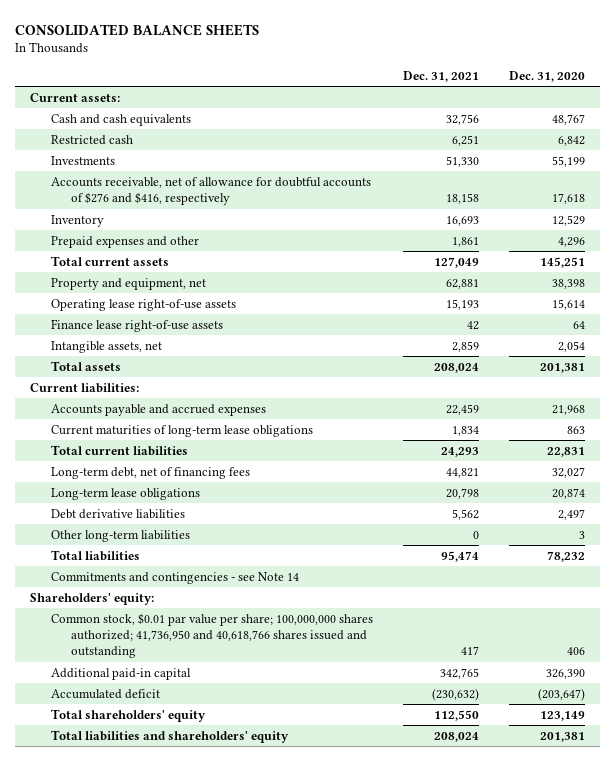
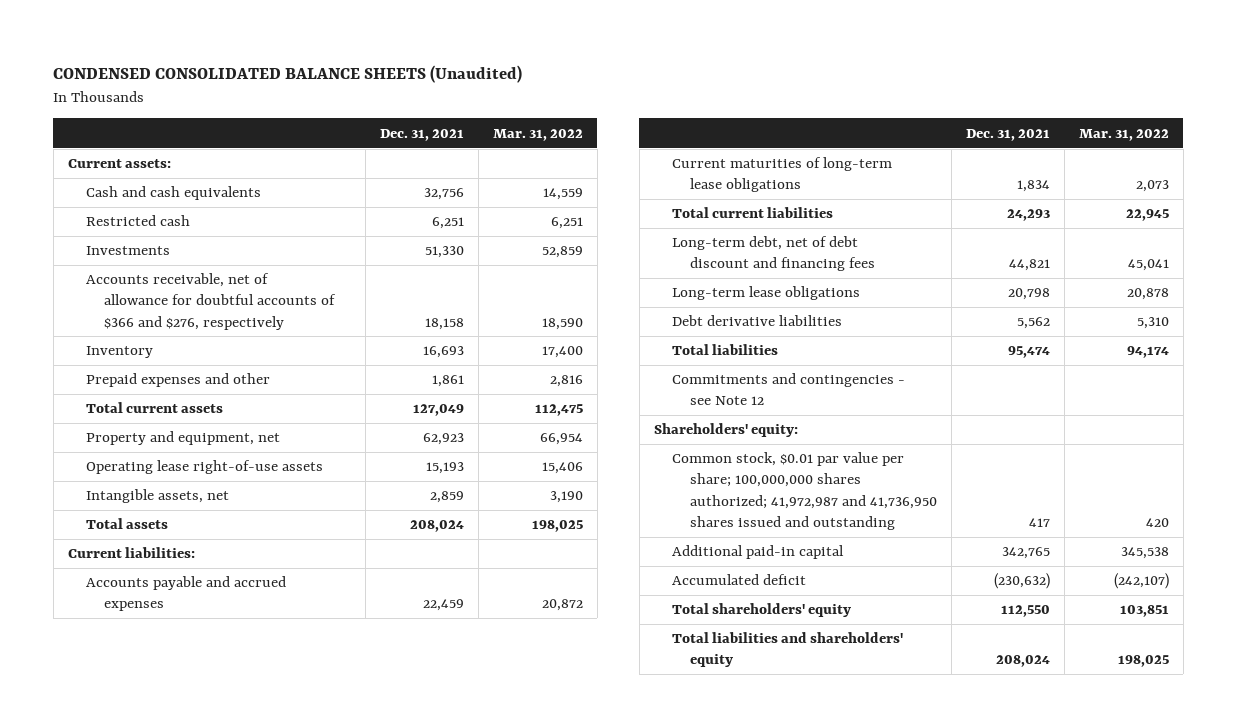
[15,23,260,36] CONSOLIDATED BALANCE SHEETS -> [53,65,523,84] CONDENSED CONSOLIDATED BALANCE SHEETS (Unaudited)
[509,70,586,82] Dec. 31, 2020 -> none
none -> [493,128,584,141] Mar. 31, 2022
[50,176,371,206] Accounts receivable, net of allowance for doubtful accounts of $276 and $416, respectively -> [85,273,337,330] Accounts receivable, net of allowance for doubtful accounts of $366 and $276, respectively
[445,278,479,289] 62,881 -> [423,433,465,446] 62,923
[50,318,223,332] Finance lease right-of-use assets -> none
[50,466,250,479] Long-term debt, net of financing fees -> [672,236,876,272] Long-term debt, net of debt discount and financing fees
[50,529,190,542] Other long-term liabilities -> none
[50,571,299,584] Commitments and contingencies - see Note 14 -> [672,373,906,406] Commitments and contingencies - see Note 12
[50,612,373,659] Common stock, $0.01 par value per share; 100,000,000 shares authorized; 41,736,950 and 40,618,766 shares issued and outstanding -> [672,452,938,530] Common stock, $0.01 par value per share; 100,000,000 shares authorized; 41,972,987 and 41,736,950 shares issued and outstanding

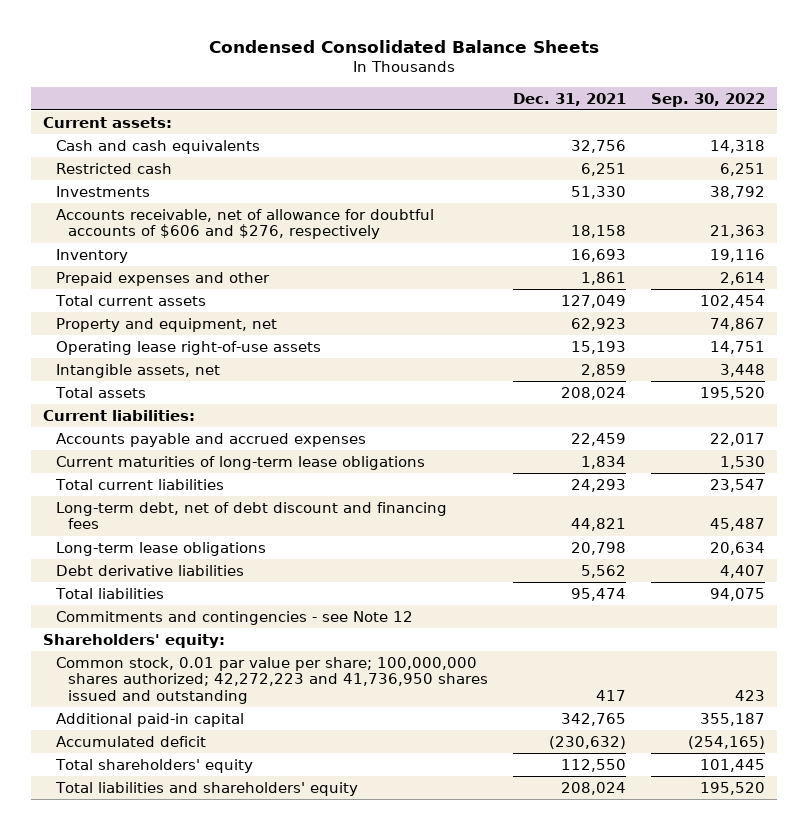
[53,65,523,84] CONDENSED CONSOLIDATED BALANCE SHEETS (Unaudited) -> [209,40,600,54] Condensed Consolidated Balance Sheets
[493,128,584,141] Mar. 31, 2022 -> none
none -> [650,92,765,107] Sep. 30, 2022
[85,273,337,330] Accounts receivable, net of allowance for doubtful accounts of $366 and $276, respectively -> [55,208,434,240] Accounts receivable, net of allowance for doubtful accounts of $606 and $276, respectively
[672,452,938,530] Common stock, $0.01 par value per share; 100,000,000 shares authorized; 41,972,987 and 41,736,950 shares issued and outstanding -> [55,656,489,704] Common stock, 0.01 par value per share; 100,000,000 shares authorized; 42,272,223 and 41,736,950 shares issued and outstanding

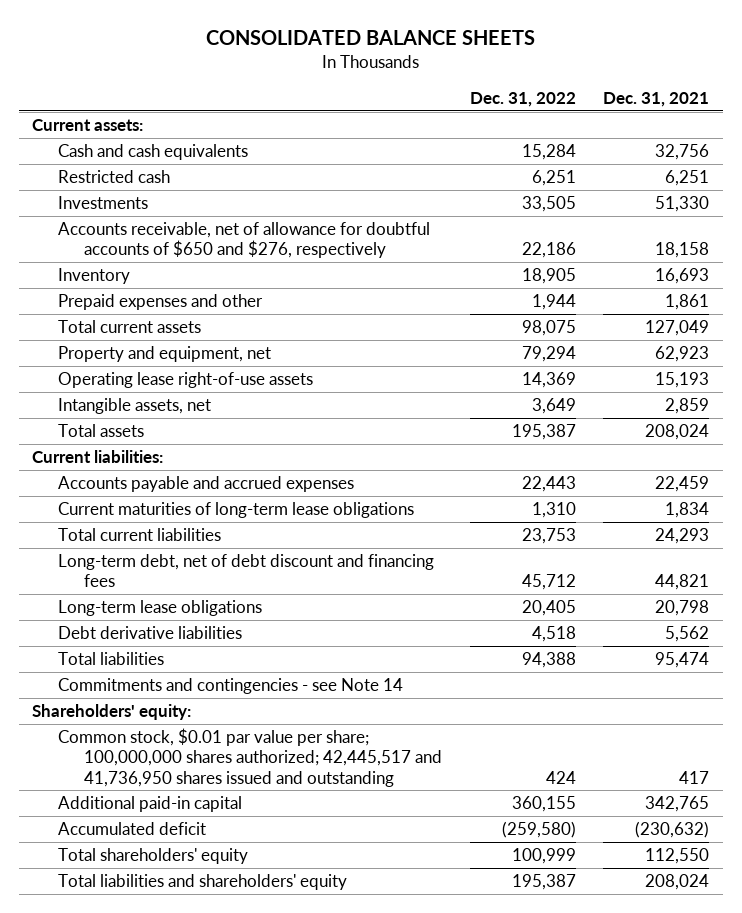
[209,40,600,54] Condensed Consolidated Balance Sheets -> [205,29,535,45] CONSOLIDATED BALANCE SHEETS
[650,92,765,107] Sep. 30, 2022 -> none
none -> [469,91,576,107] Dec. 31, 2022
[55,208,434,240] Accounts receivable, net of allowance for doubtful accounts of $606 and $276, respectively -> [58,222,431,259] Accounts receivable, net of allowance for doubtful accounts of $650 and $276, respectively
[55,610,413,625] Commitments and contingencies - see Note 12 -> [58,678,404,695] Commitments and contingencies - see Note 14
[55,656,489,704] Common stock, 0.01 par value per share; 100,000,000 shares authorized; 42,272,223 and 41,736,950 shares issued and outstanding -> [58,728,443,787] Common stock, $0.01 par value per share; 100,000,000 shares authorized; 42,445,517 and 41,736,950 shares issued and outstanding

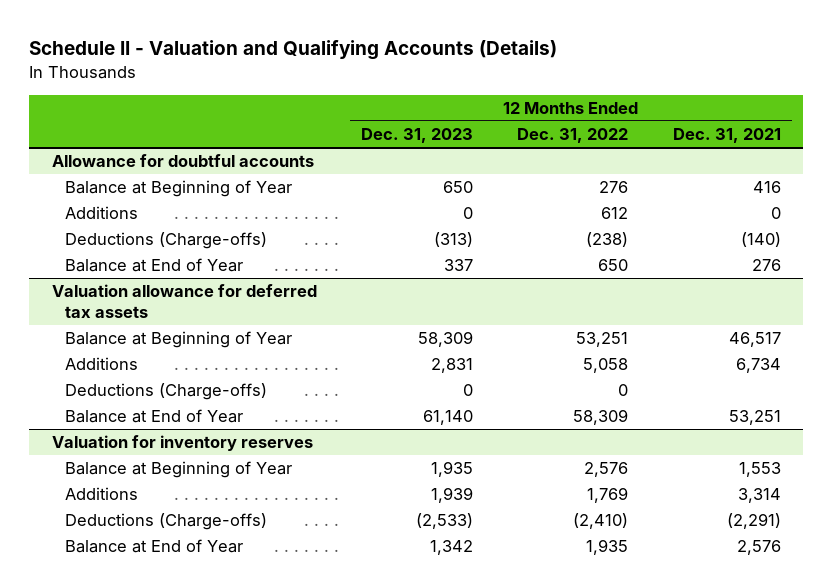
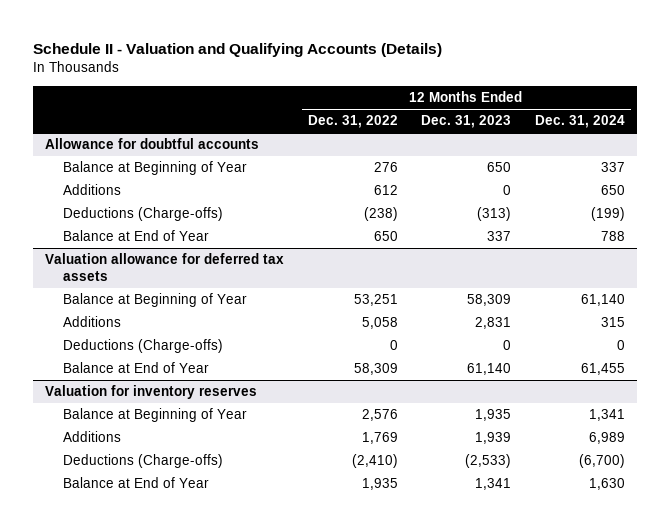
[672,128,781,144] Dec. 31, 2021 -> none
none -> [534,115,625,129] Dec. 31, 2024
[429,540,473,556] 1,342 -> [475,478,512,491] 1,341

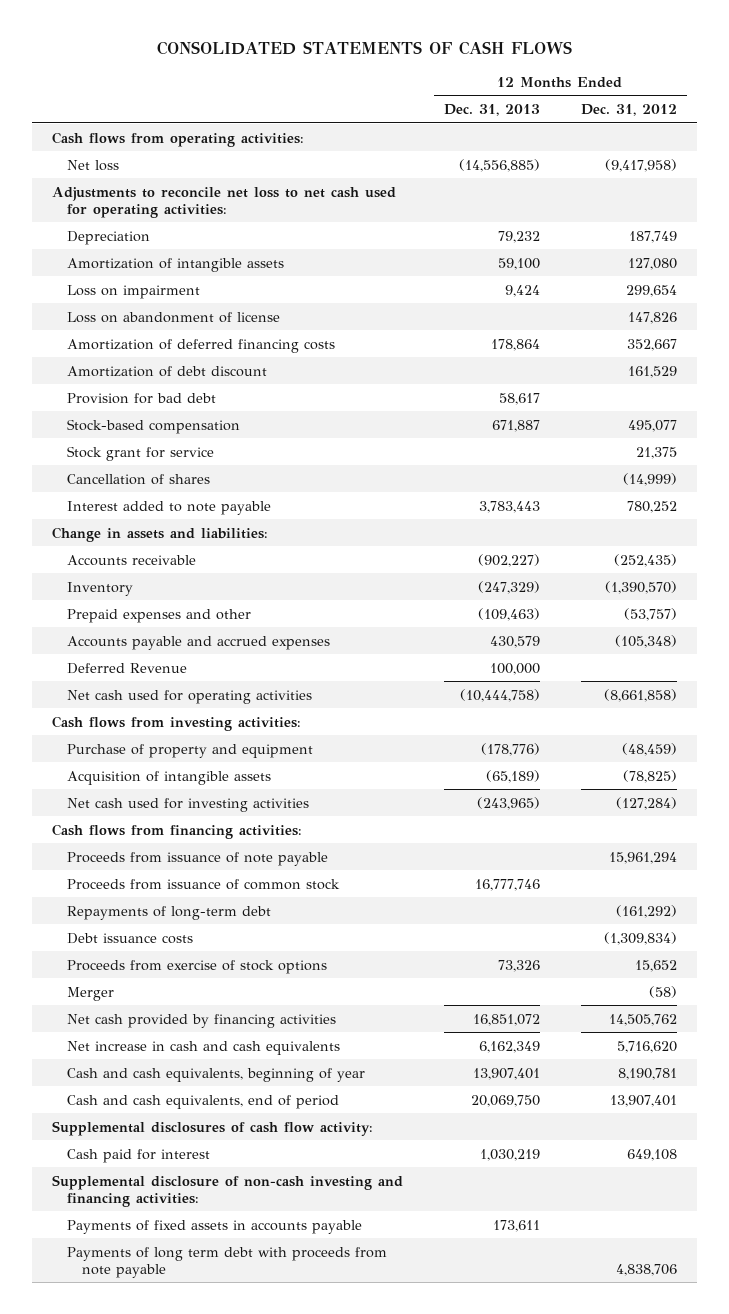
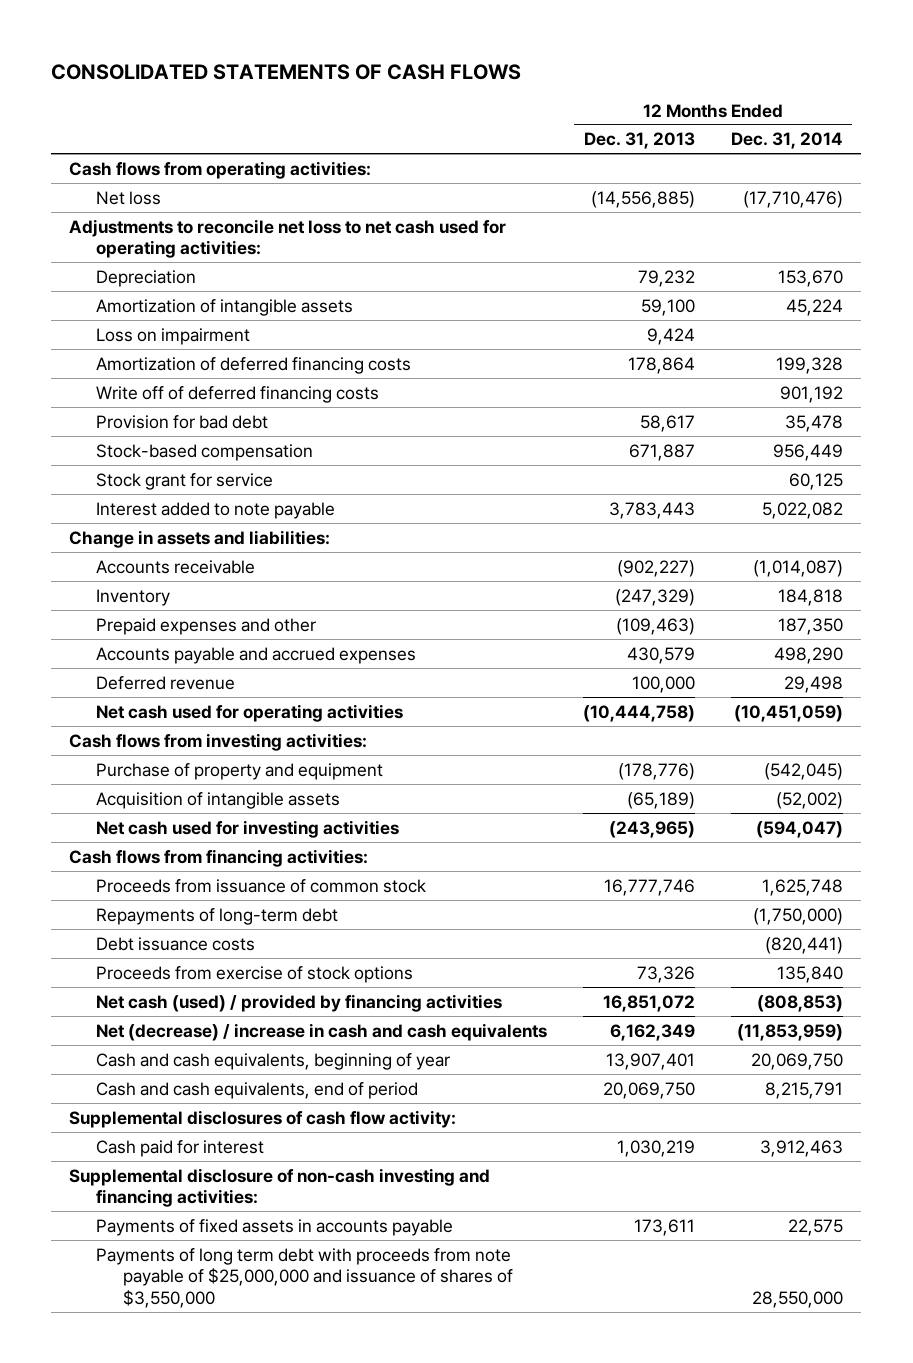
[580,104,677,117] Dec. 31, 2012 -> none
none -> [731,132,844,150] Dec. 31, 2014
[67,311,281,323] Loss on abandonment of license -> none
[67,365,268,377] Amortization of debt discount -> none
none -> [96,385,380,403] Write off of deferred financing costs
[67,473,211,485] Cancellation of shares -> none
[67,662,188,674] Deferred Revenue -> [96,675,236,690] Deferred revenue
[67,851,329,866] Proceeds from issuance of note payable -> none
[67,986,115,1001] Merger -> none
[67,1013,337,1028] Net cash provided by financing activities -> [96,993,503,1012] Net cash (used) / provided by financing activities
[67,1040,341,1055] Net increase in cash and cash equivalents -> [96,1022,548,1041] Net (decrease) / increase in cash and cash equivalents
[67,1246,388,1278] Payments of long term debt with proceeds from note payable -> [96,1247,514,1309] Payments of long term debt with proceeds from note payable of $25,000,000 and issuance of shares of $3,550,000

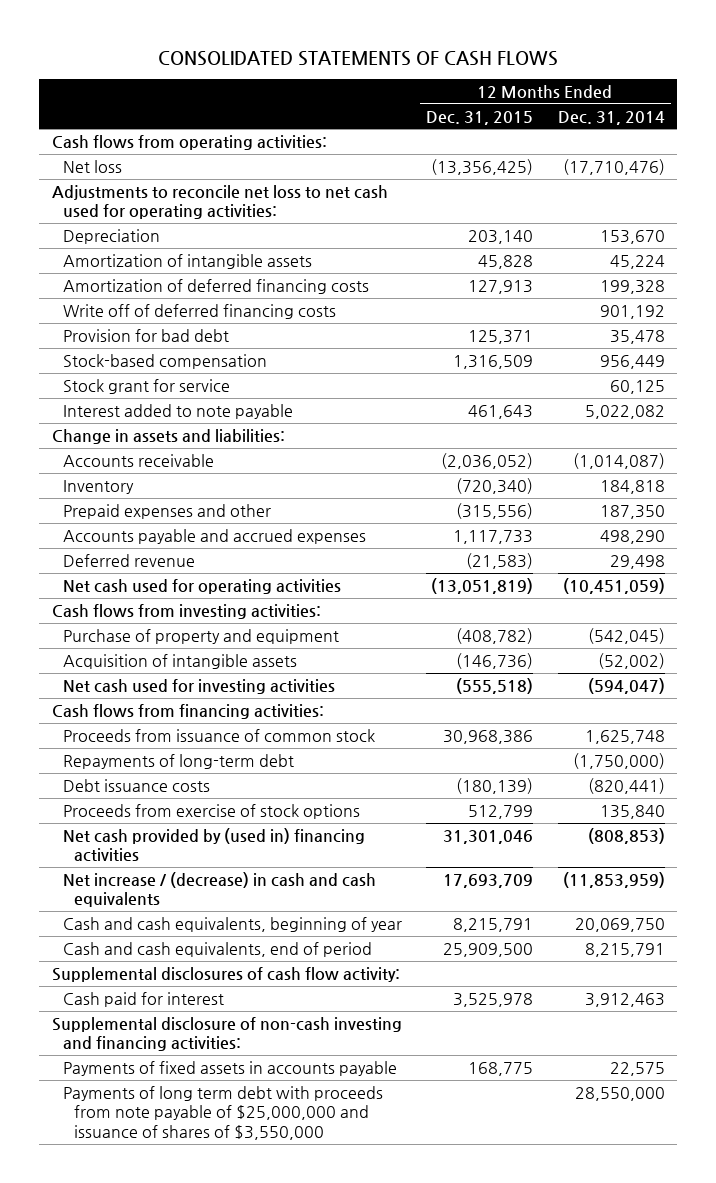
[584,132,696,150] Dec. 31, 2013 -> none
none -> [426,110,534,125] Dec. 31, 2015
[96,327,251,345] Loss on impairment -> none
[96,993,503,1012] Net cash (used) / provided by financing activities -> [62,827,365,863] Net cash provided by (used in) financing activities
[96,1022,548,1041] Net (decrease) / increase in cash and cash equivalents -> [62,871,376,908] Net increase / (decrease) in cash and cash equivalents

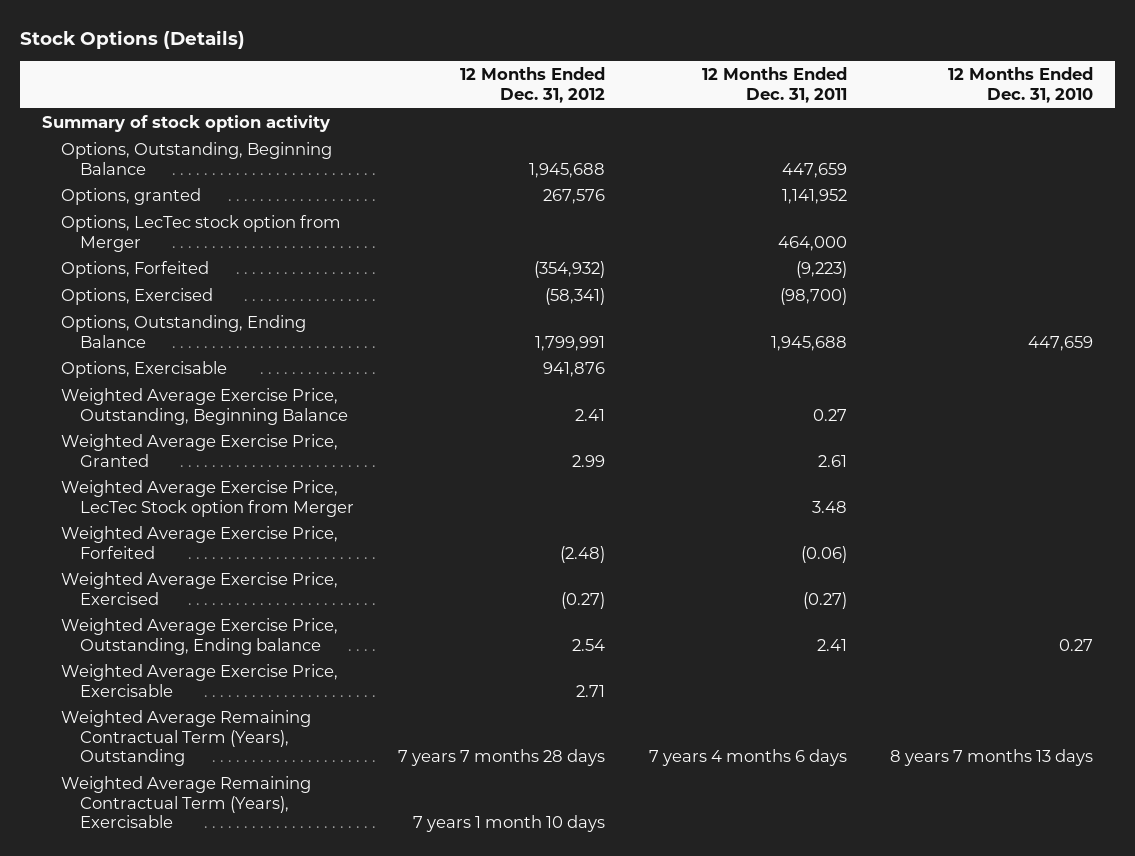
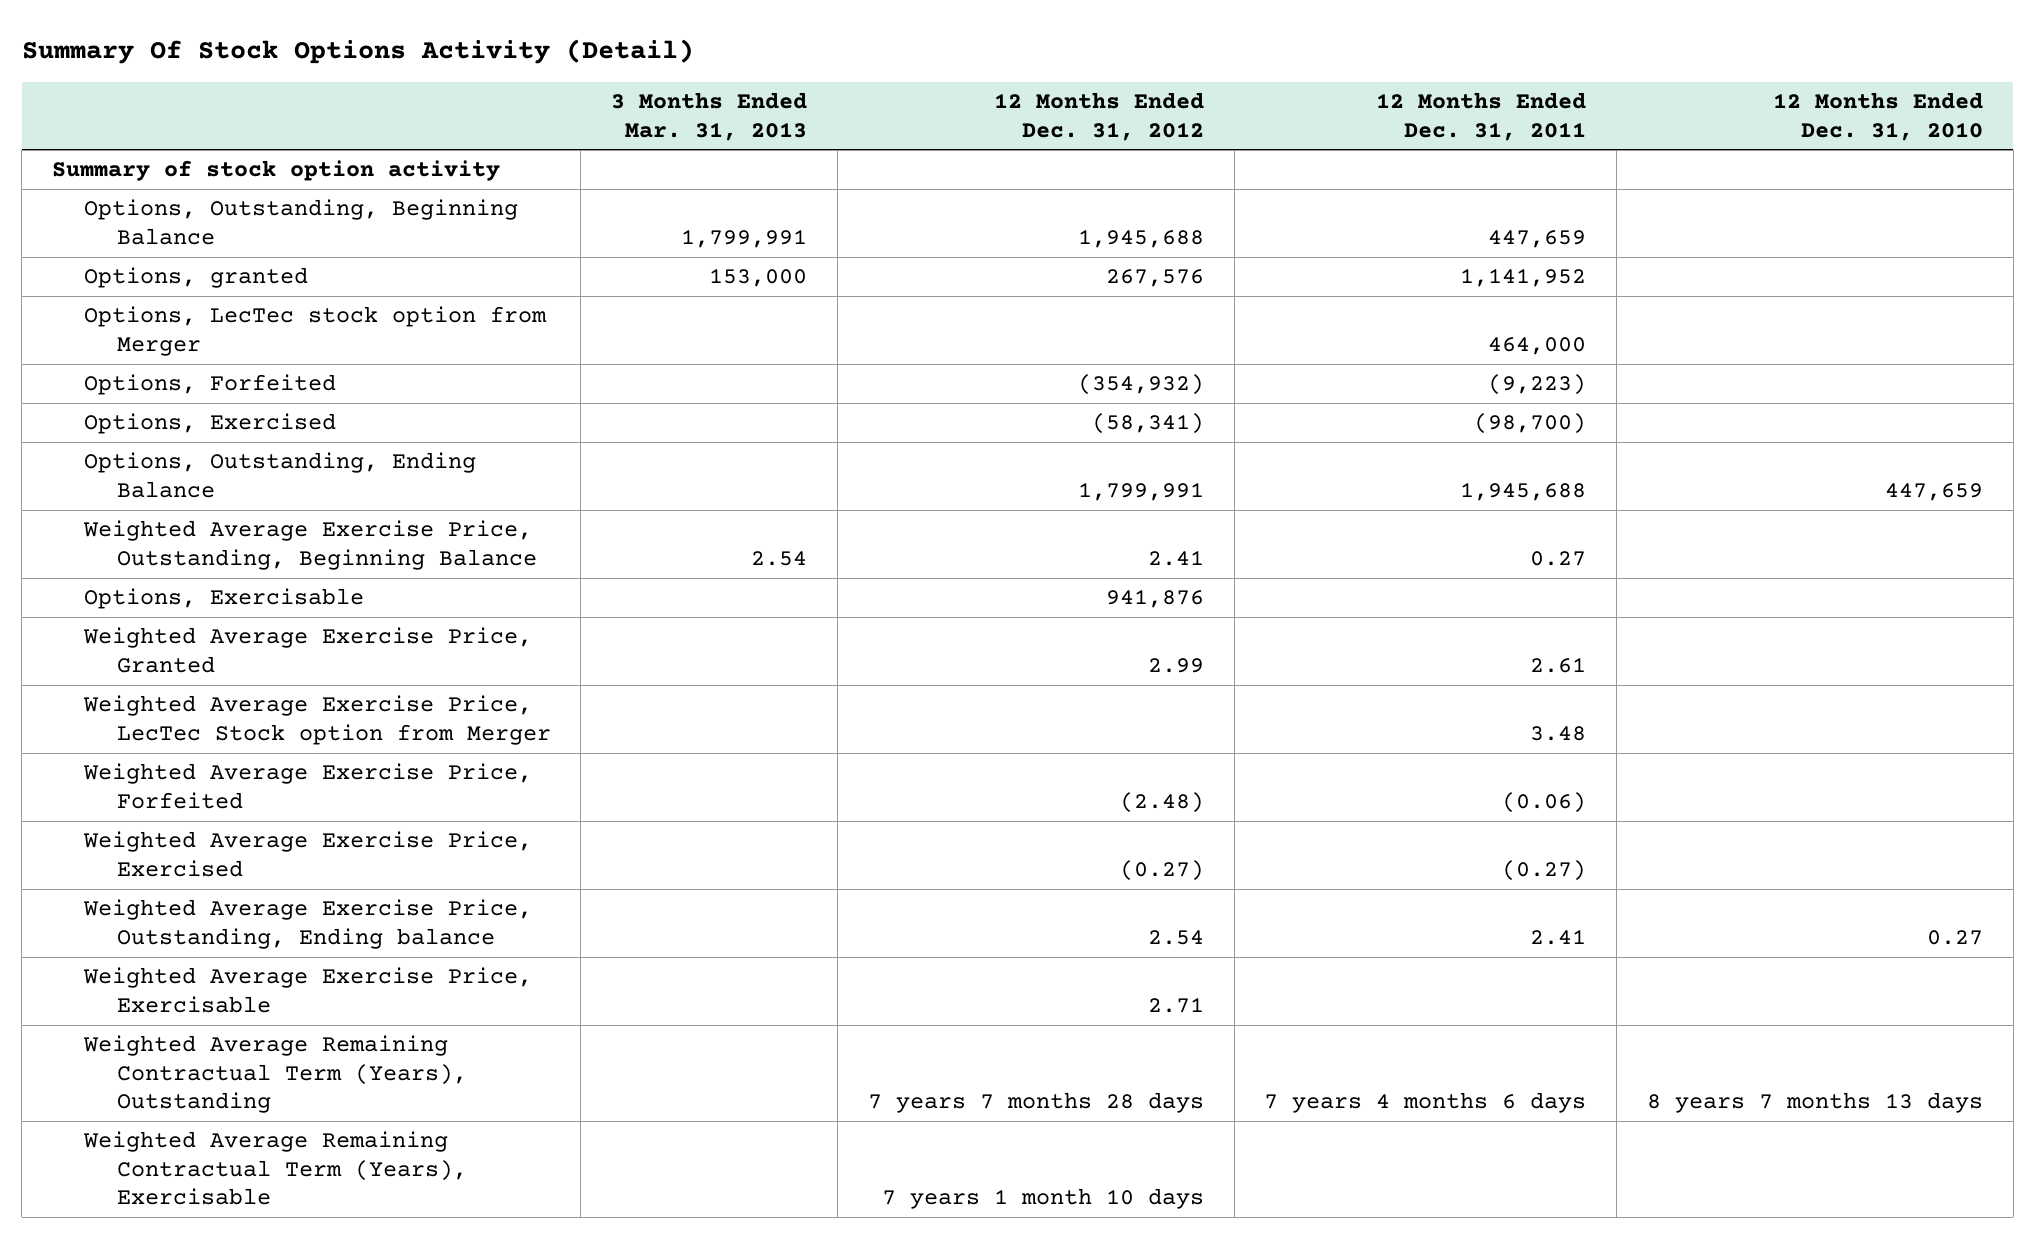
[19,29,245,49] Stock Options (Details) -> [21,39,694,65] Summary Of Stock Options Activity (Detail)
none -> [611,92,808,141] 3 Months Ended Mar. 31, 2013
[60,361,227,379] Options, Exercisable -> [84,588,365,610] Options, Exercisable

